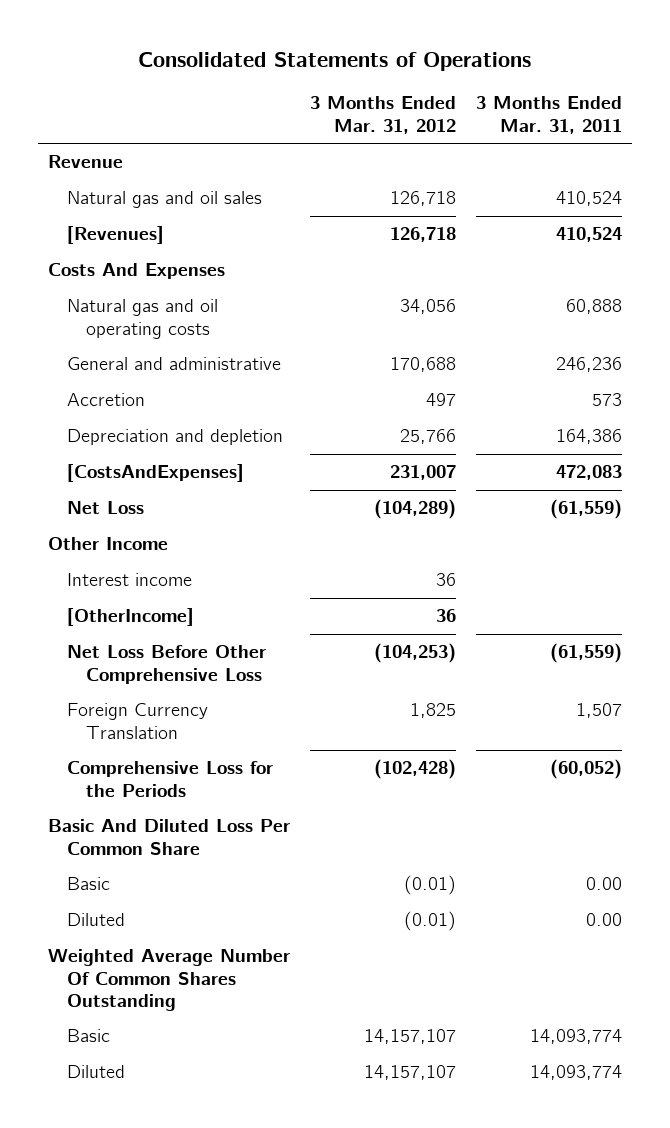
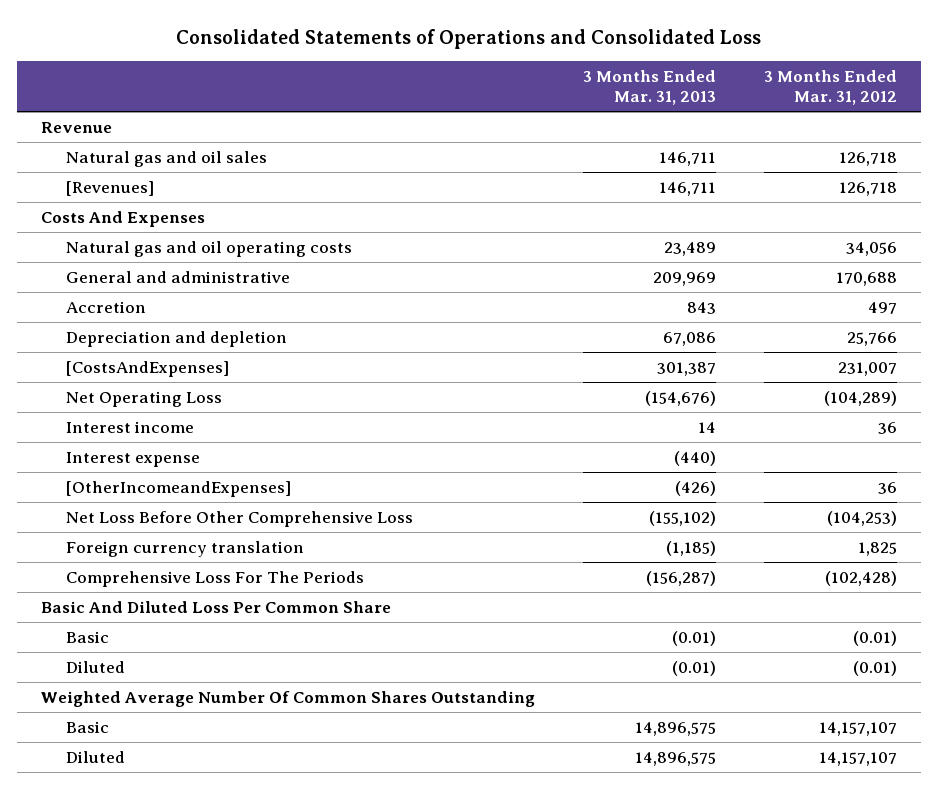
[137,51,531,71] Consolidated Statements of Operations -> [175,28,761,49] Consolidated Statements of Operations and Consolidated Loss
[475,96,622,134] 3 Months Ended Mar. 31, 2011 -> none
none -> [582,69,716,106] 3 Months Ended Mar. 31, 2013
[48,537,169,551] Other Income -> none
[67,501,145,515] Net Loss -> [66,391,223,408] Net Operating Loss
[67,608,195,627] [OtherIncome] -> none
none -> [66,452,201,468] Interest expense
none -> [66,481,292,498] [OtherIncomeandExpenses]
[67,703,209,739] Foreign Currency Translation -> [66,541,305,558] Foreign currency translation
[67,761,274,797] Comprehensive Loss for the Periods -> [66,571,365,588] Comprehensive Loss For The Periods

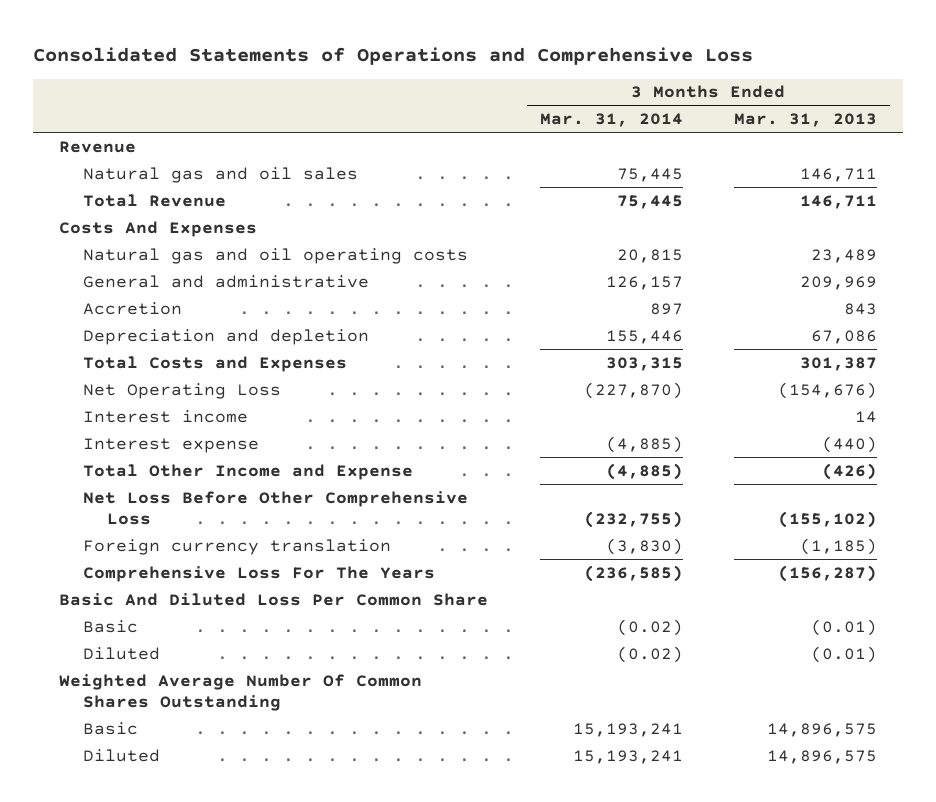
[175,28,761,49] Consolidated Statements of Operations and Consolidated Loss -> [33,46,754,65] Consolidated Statements of Operations and Comprehensive Loss
[763,69,897,106] 3 Months Ended Mar. 31, 2012 -> none
none -> [539,113,683,128] Mar. 31, 2014
[66,181,155,197] [Revenues] -> [83,193,227,207] Total Revenue
[66,361,230,378] [CostsAndExpenses] -> [83,355,348,372] Total Costs and Expenses
[66,481,292,498] [OtherIncomeandExpenses] -> [83,463,414,480] Total Other Income and Expense
[66,571,365,588] Comprehensive Loss For The Periods -> [83,565,436,582] Comprehensive Loss For The Years

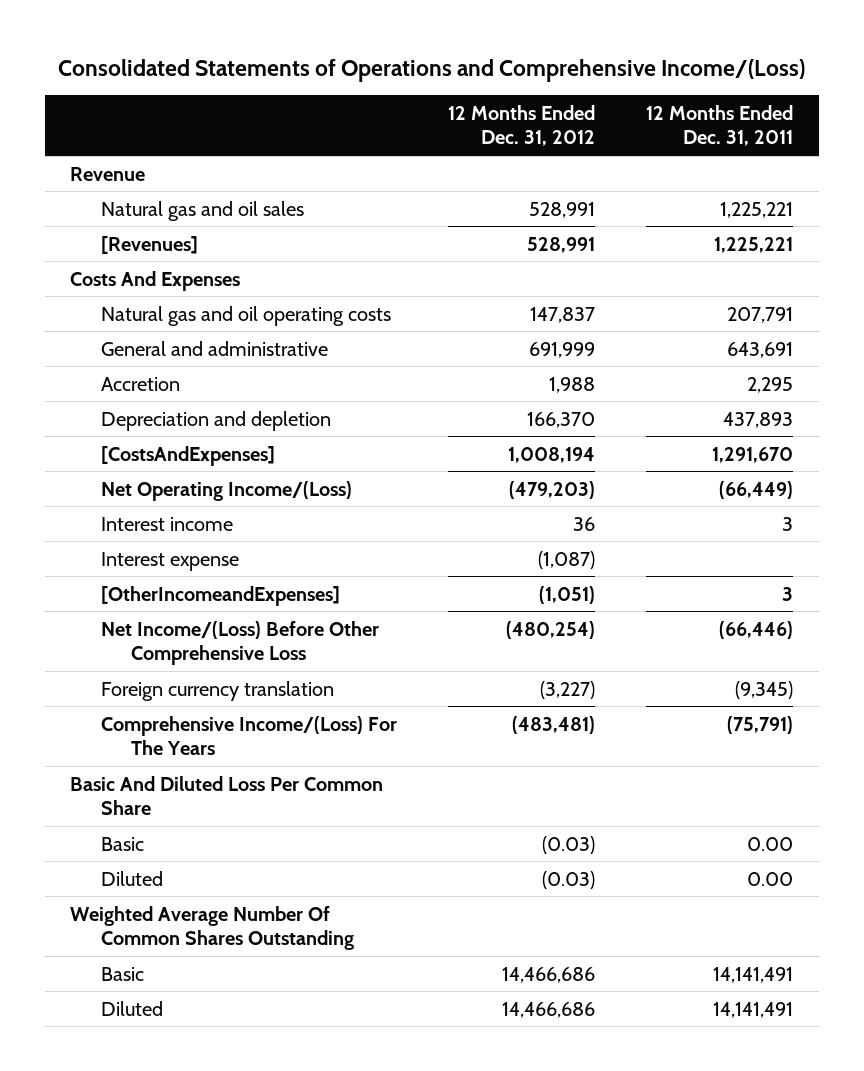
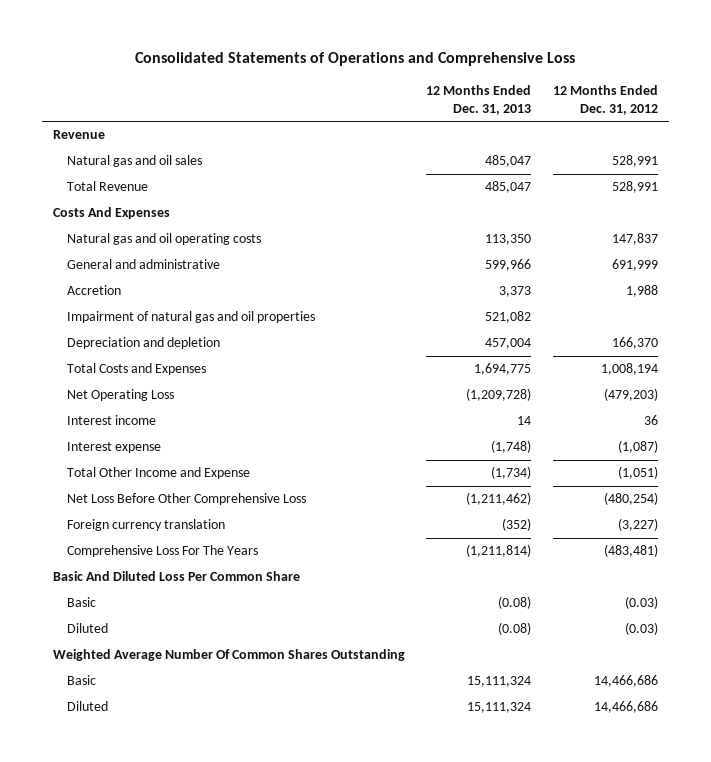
[57,58,805,82] Consolidated Statements of Operations and Comprehensive Income/(Loss) -> [135,52,576,67] Consolidated Statements of Operations and Comprehensive Loss
[646,105,794,147] 12 Months Ended Dec. 31, 2011 -> none
none -> [426,84,532,115] 12 Months Ended Dec. 31, 2013
[100,235,198,254] [Revenues] -> [66,181,148,192] Total Revenue
none -> [66,311,315,324] Impairment of natural gas and oil properties
[100,445,275,466] [CostsAndExpenses] -> [66,363,206,376] Total Costs and Expenses
[100,480,352,501] Net Operating Income/(Loss) -> [66,389,174,402] Net Operating Loss
[100,585,340,606] [OtherIncomeandExpenses] -> [66,467,250,480] Total Other Income and Expense
[100,620,379,666] Net Income/(Loss) Before Other Comprehensive Loss -> [66,493,306,506] Net Loss Before Other Comprehensive Loss
[100,715,397,756] Comprehensive Income/(Loss) For The Years -> [66,545,258,558] Comprehensive Loss For The Years

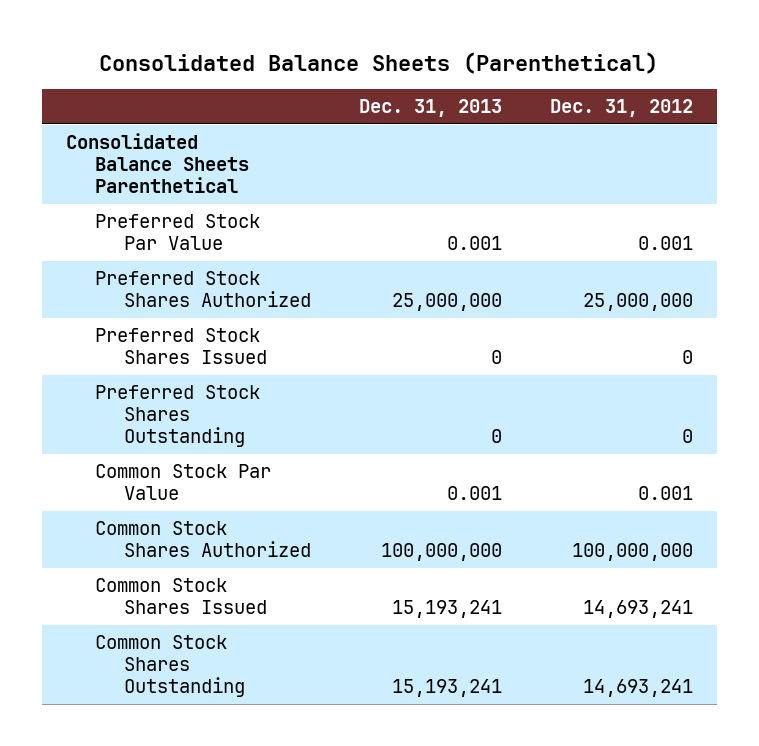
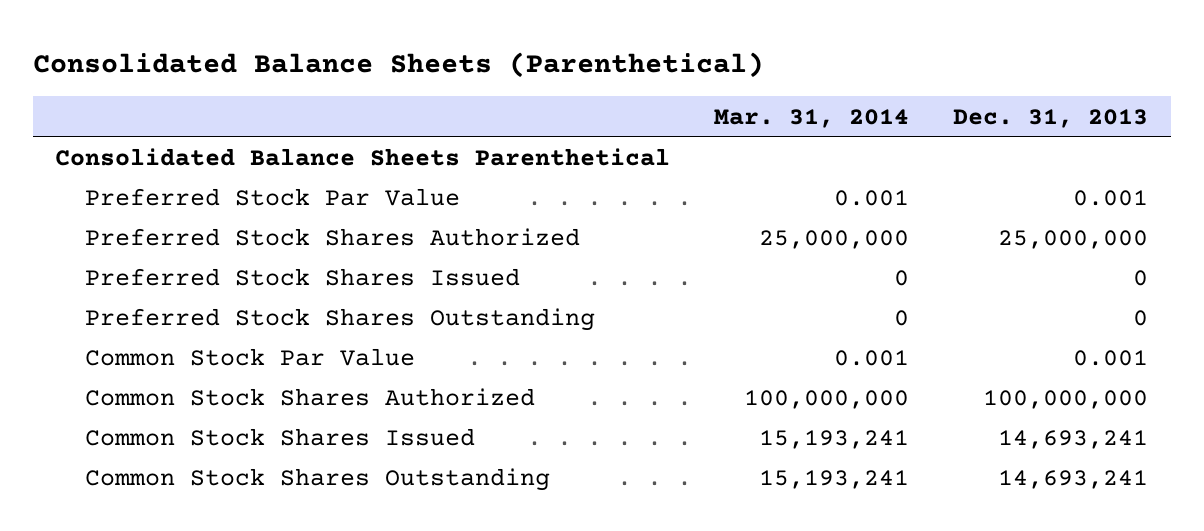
[549,99,693,118] Dec. 31, 2012 -> none
none -> [714,108,910,128] Mar. 31, 2014
[391,600,502,619] 15,193,241 -> [998,430,1149,450] 14,693,241
[391,678,502,697] 15,193,241 -> [998,470,1149,490] 14,693,241

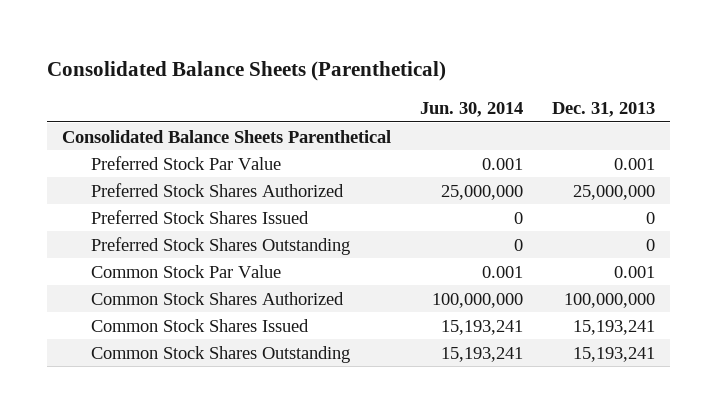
[714,108,910,128] Mar. 31, 2014 -> none
none -> [420,101,524,117] Jun. 30, 2014
[998,430,1149,450] 14,693,241 -> [573,319,656,335] 15,193,241
[998,470,1149,490] 14,693,241 -> [573,346,656,362] 15,193,241

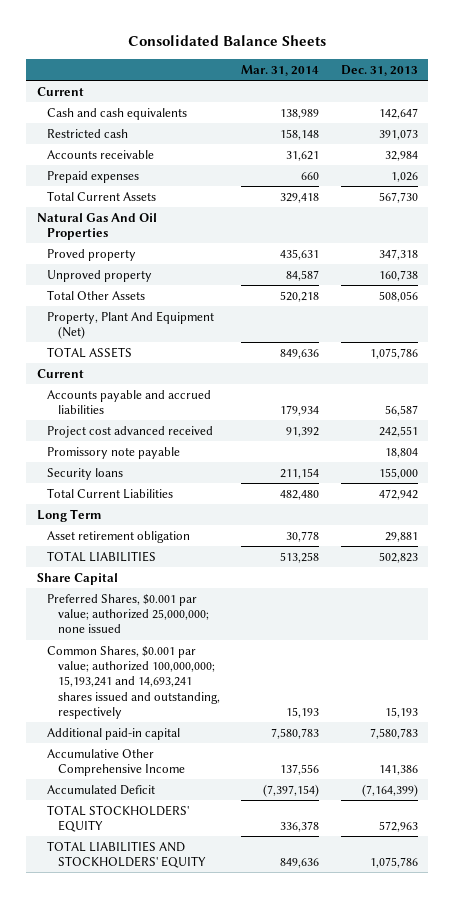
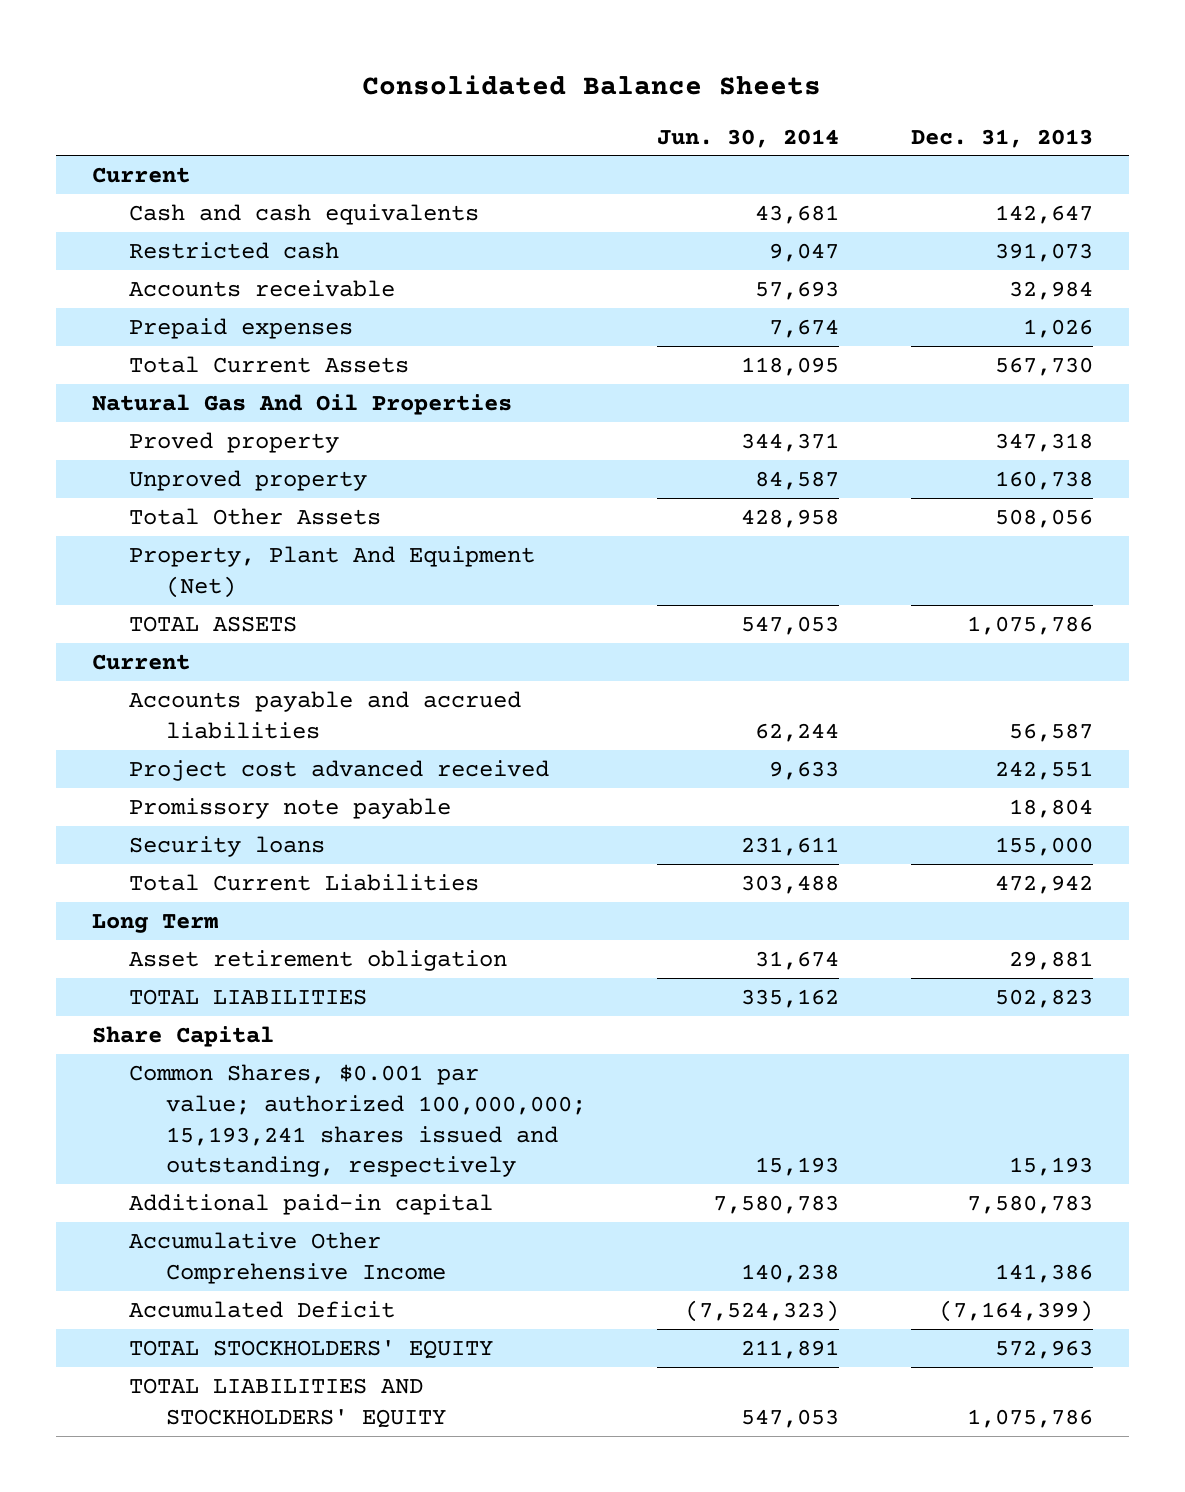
[241,64,320,76] Mar. 31, 2014 -> none
none -> [657,128,840,148] Jun. 30, 2014
[47,593,210,634] Preferred Shares, $0.001 par value; authorized 25,000,000; none issued -> none
[47,645,221,719] Common Shares, $0.001 par value; authorized 100,000,000; 15,193,241 and 14,693,241 shares issued and outstanding, respectively -> [128,1063,586,1178] Common Shares, $0.001 par value; authorized 100,000,000; 15,193,241 shares issued and outstanding, respectively

